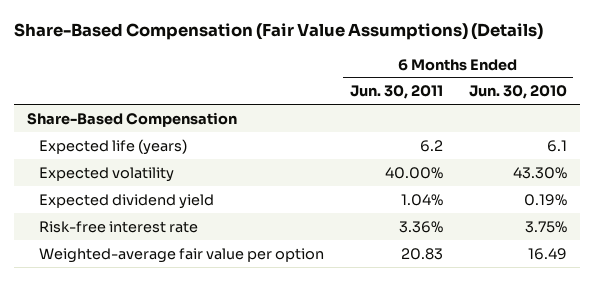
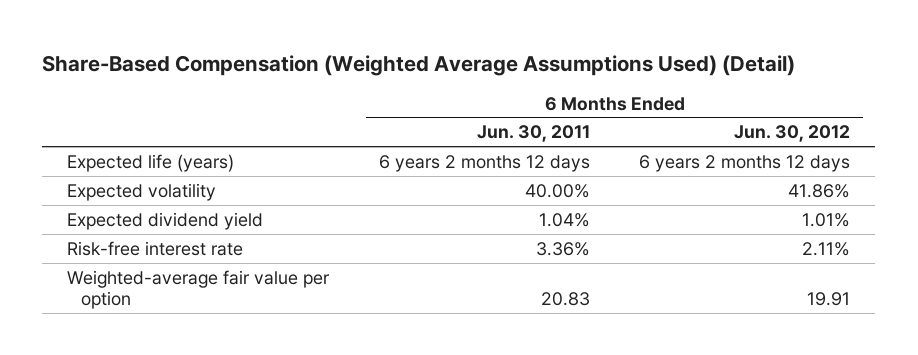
[13,23,543,41] Share-Based Compensation (Fair Value Assumptions) (Details) -> [42,54,796,76] Share-Based Compensation (Weighted Average Assumptions Used) (Detail)
[468,85,567,100] Jun. 30, 2010 -> none
none -> [734,125,851,143] Jun. 30, 2012
[26,111,237,127] Share-Based Compensation -> none
[419,139,443,152] 6.2 -> [378,154,590,172] 6 years 2 months 12 days

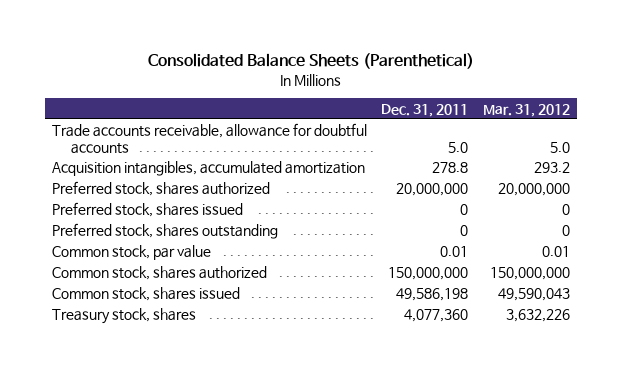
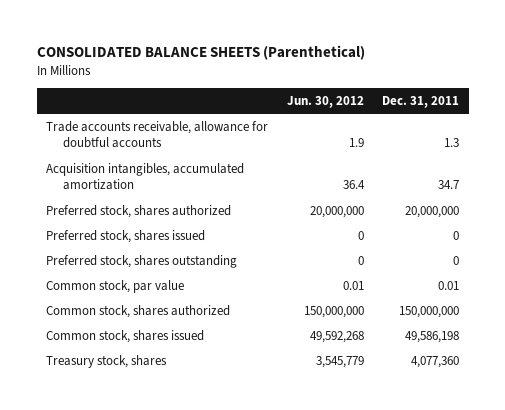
[147,52,474,69] Consolidated Balance Sheets (Parenthetical) -> [36,45,365,61] CONSOLIDATED BALANCE SHEETS (Parenthetical)
[482,103,570,117] Mar. 31, 2012 -> none
none -> [286,96,364,109] Jun. 30, 2012
[448,141,469,153] 5.0 -> [444,138,460,148] 1.3
[432,162,469,174] 278.8 -> [438,180,460,190] 34.7

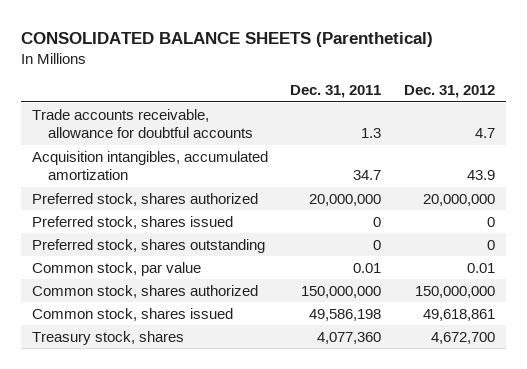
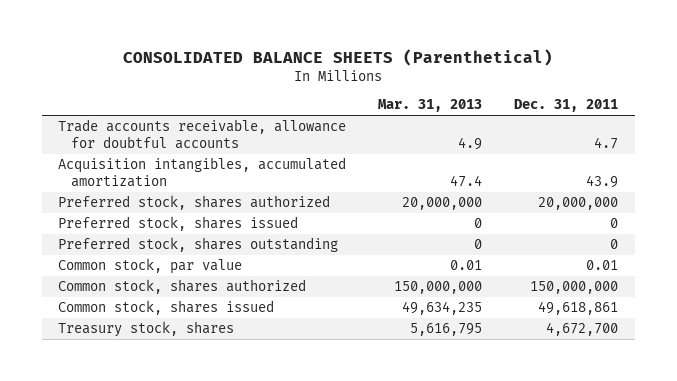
[403,85,495,99] Dec. 31, 2012 -> none
none -> [378,99,483,113] Mar. 31, 2013
[361,128,382,139] 1.3 -> [594,137,619,150] 4.7
[353,170,382,181] 34.7 -> [586,175,619,189] 43.9
[309,308,382,321] 49,586,198 -> [538,301,619,316] 49,618,861
[317,331,382,344] 4,077,360 -> [546,322,619,337] 4,672,700

